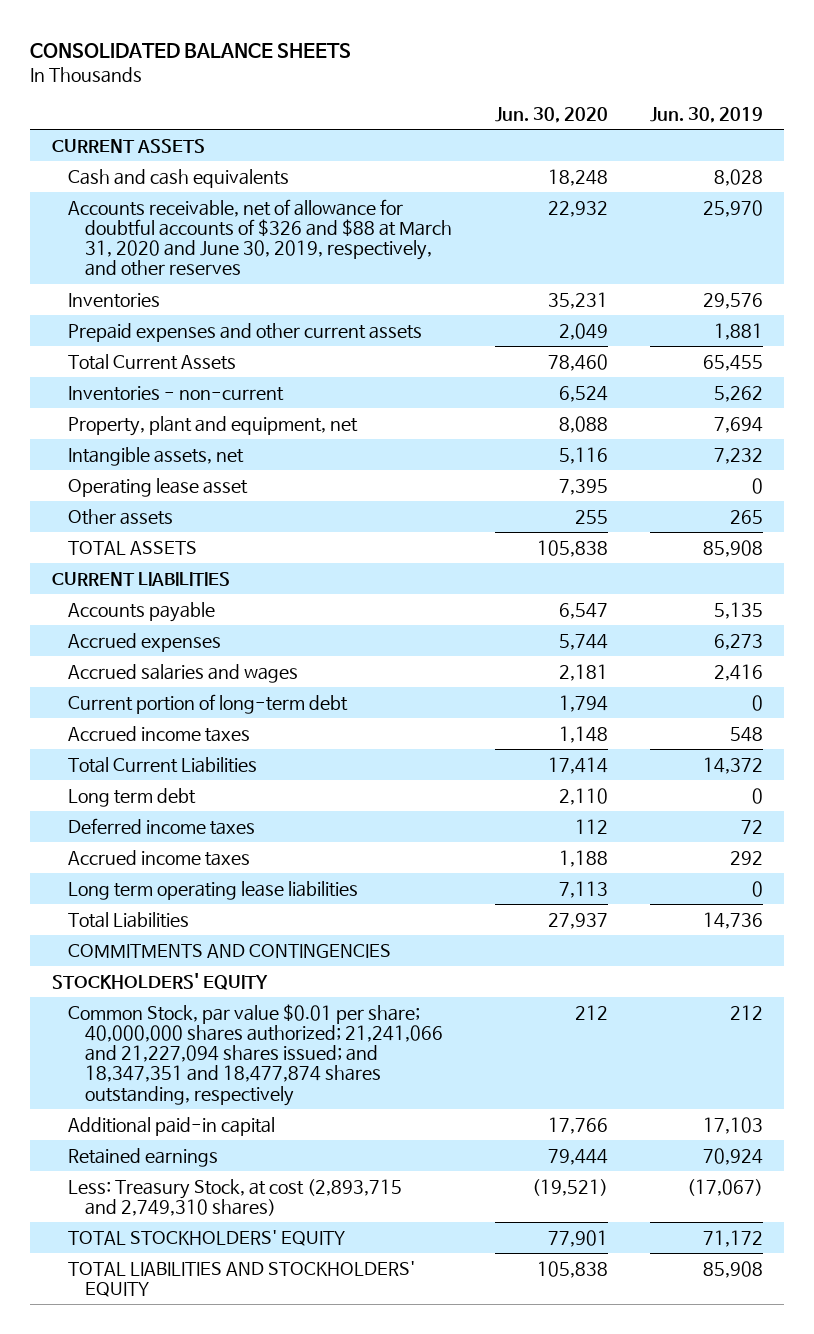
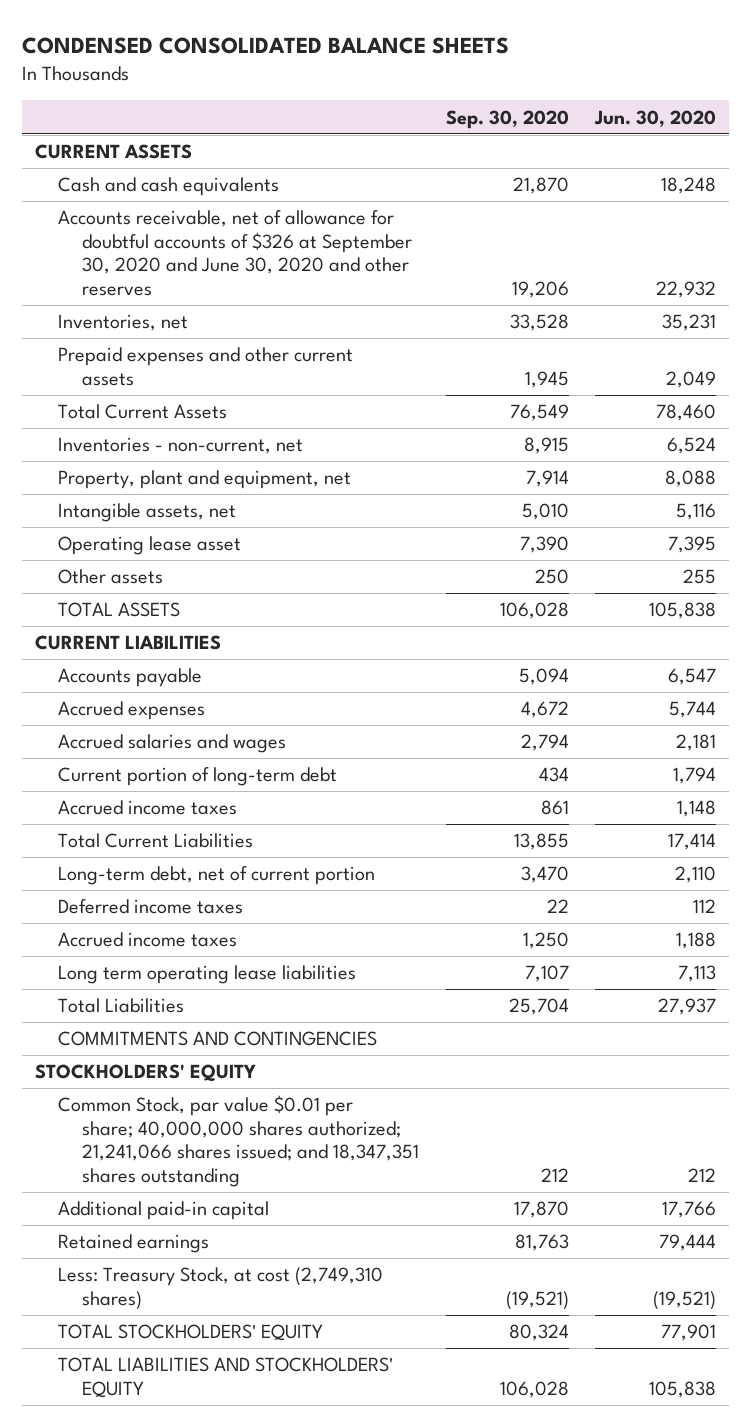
[30,42,352,58] CONSOLIDATED BALANCE SHEETS -> [21,36,509,54] CONDENSED CONSOLIDATED BALANCE SHEETS
[649,107,763,124] Jun. 30, 2019 -> none
none -> [445,109,569,129] Sep. 30, 2020
[68,198,453,277] Accounts receivable, net of allowance for doubtful accounts of $326 and $88 at March 31, 2020 and June 30, 2019, respectively, and other reserves -> [58,210,413,296] Accounts receivable, net of allowance for doubtful accounts of $326 at September 30, 2020 and June 30, 2020 and other reserves
[68,292,161,308] Inventories -> [58,314,189,332] Inventories, net
[68,385,285,401] Inventories - non-current -> [58,437,304,455] Inventories - non-current, net
[68,787,197,807] Long term debt -> [58,866,376,886] Long-term debt, net of current portion
[68,1003,444,1106] Common Stock, par value $0.01 per share; 40,000,000 shares authorized; 21,241,066 and 21,227,094 shares issued; and 18,347,351 and 18,477,874 shares outstanding, respectively -> [58,1095,420,1187] Common Stock, par value $0.01 per share; 40,000,000 shares authorized; 21,241,066 shares issued; and 18,347,351 shares outstanding
[68,1178,403,1217] Less: Treasury Stock, at cost (2,893,715 and 2,749,310 shares) -> [58,1267,384,1310] Less: Treasury Stock, at cost (2,749,310 shares)

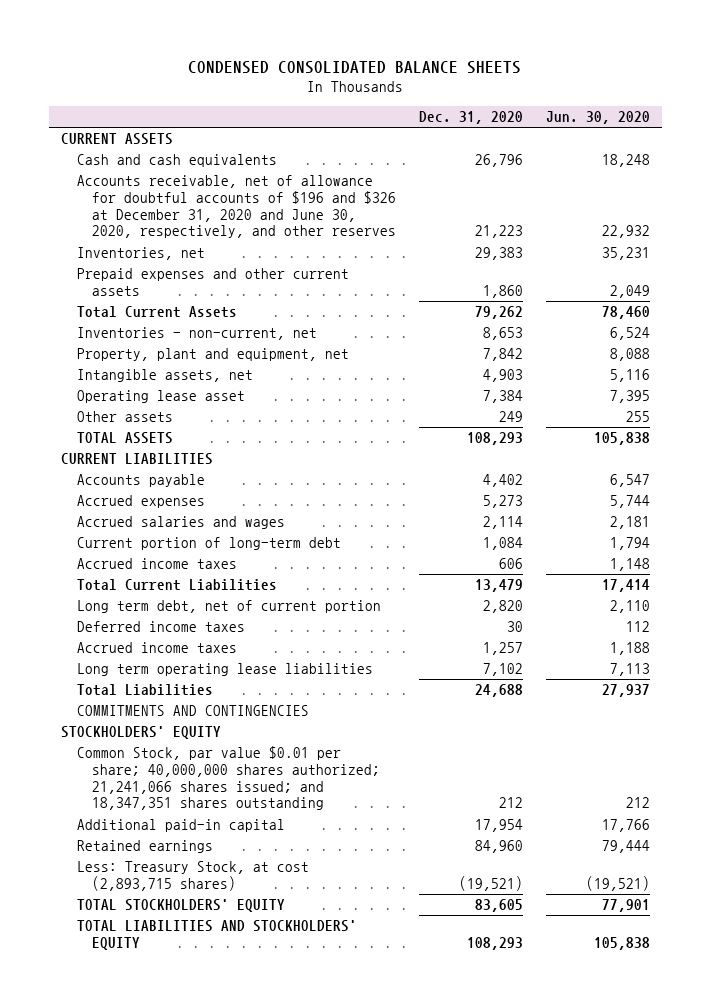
[445,109,569,129] Sep. 30, 2020 -> none
none -> [419,111,524,125] Dec. 31, 2020
[58,210,413,296] Accounts receivable, net of allowance for doubtful accounts of $326 at September 30, 2020 and June 30, 2020 and other reserves -> [76,175,397,239] Accounts receivable, net of allowance for doubtful accounts of $196 and $326 at December 31, 2020 and June 30, 2020, respectively, and other reserves
[58,866,376,886] Long-term debt, net of current portion -> [76,600,381,614] Long term debt, net of current portion
[58,1267,384,1310] Less: Treasury Stock, at cost (2,749,310 shares) -> [76,861,309,892] Less: Treasury Stock, at cost (2,893,715 shares)

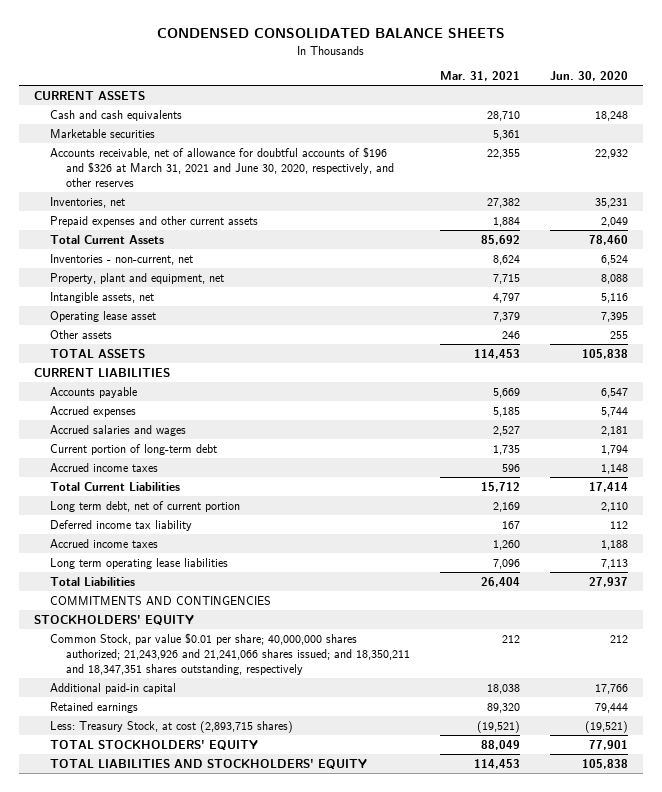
[419,111,524,125] Dec. 31, 2020 -> none
none -> [439,71,520,82] Mar. 31, 2021
none -> [50,128,156,139] Marketable securities
[76,175,397,239] Accounts receivable, net of allowance for doubtful accounts of $196 and $326 at December 31, 2020 and June 30, 2020, respectively, and other reserves -> [50,146,394,187] Accounts receivable, net of allowance for doubtful accounts of $196 and $326 at March 31, 2021 and June 30, 2020, respectively, and other reserves
[76,621,245,633] Deferred income taxes -> [50,519,193,531] Deferred income tax liability
[76,746,381,811] Common Stock, par value $0.01 per share; 40,000,000 shares authorized; 21,241,066 shares issued; and 18,347,351 shares outstanding -> [50,632,410,675] Common Stock, par value $0.01 per share; 40,000,000 shares authorized; 21,243,926 and 21,241,066 shares issued; and 18,350,211 and 18,347,351 shares outstanding, respectively

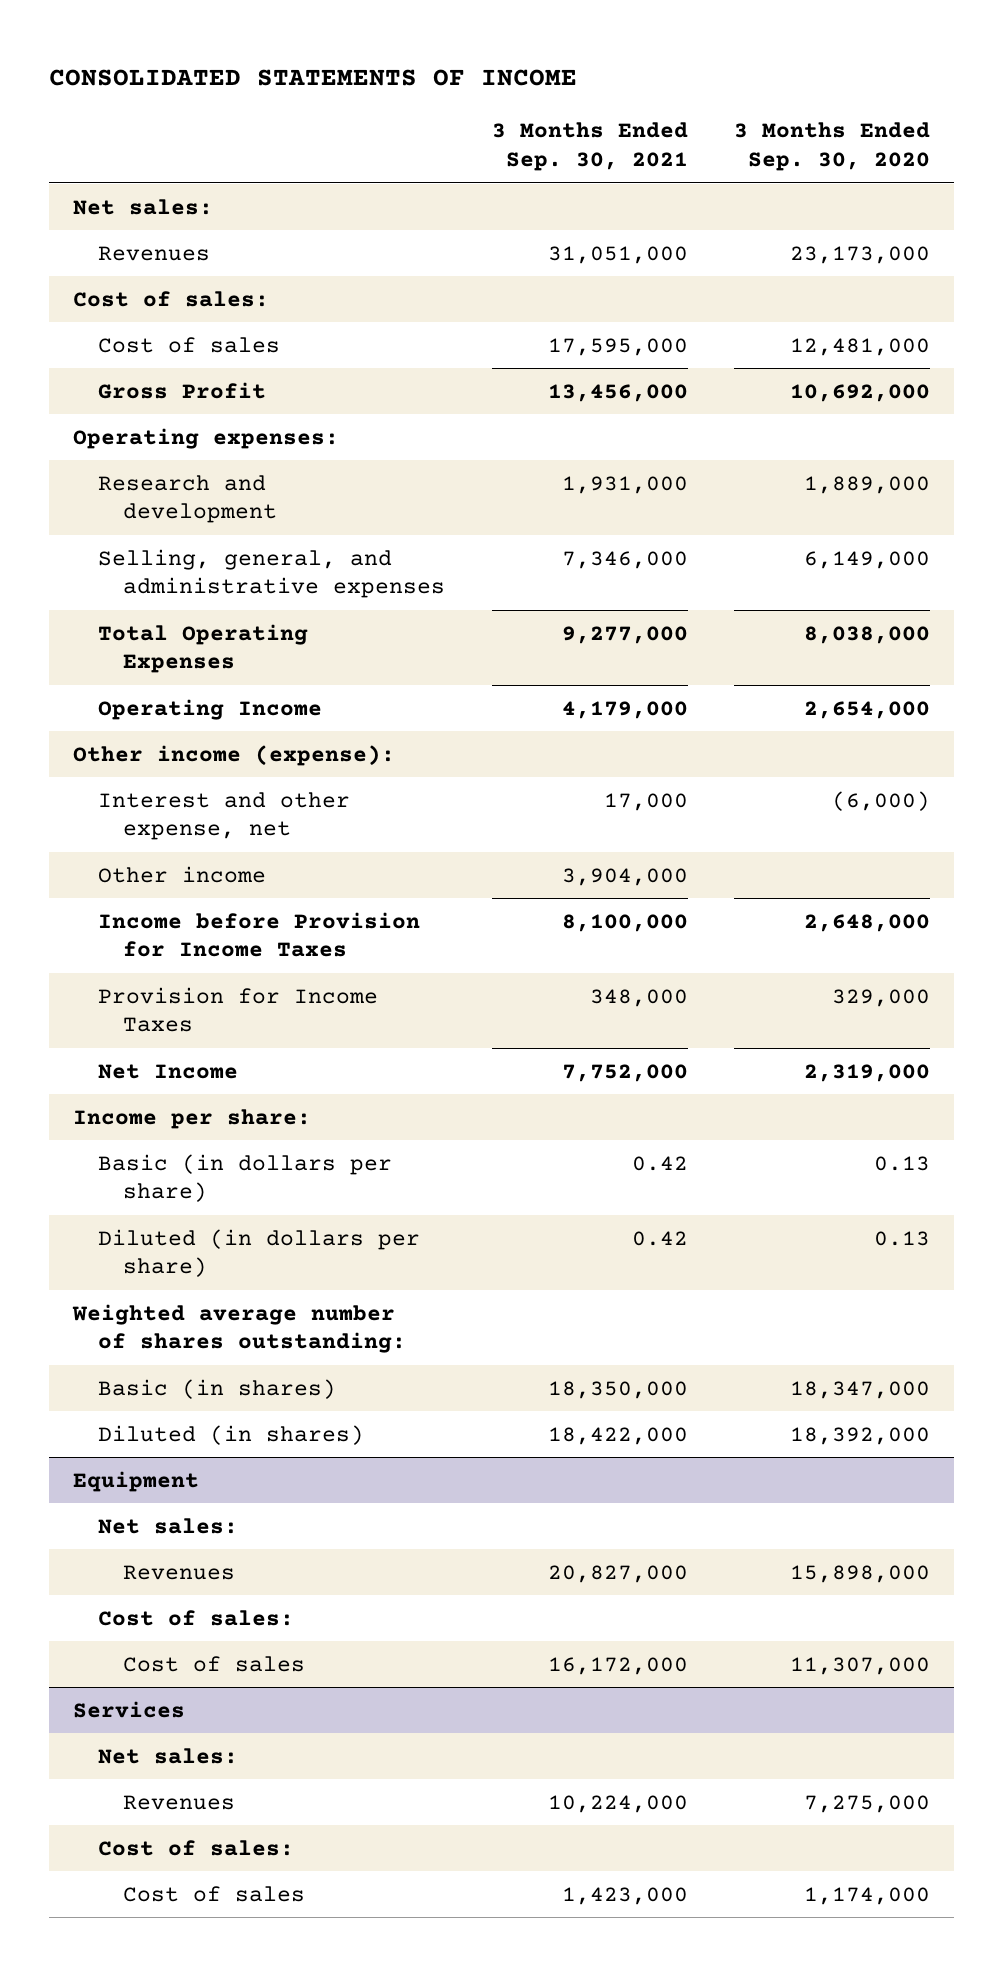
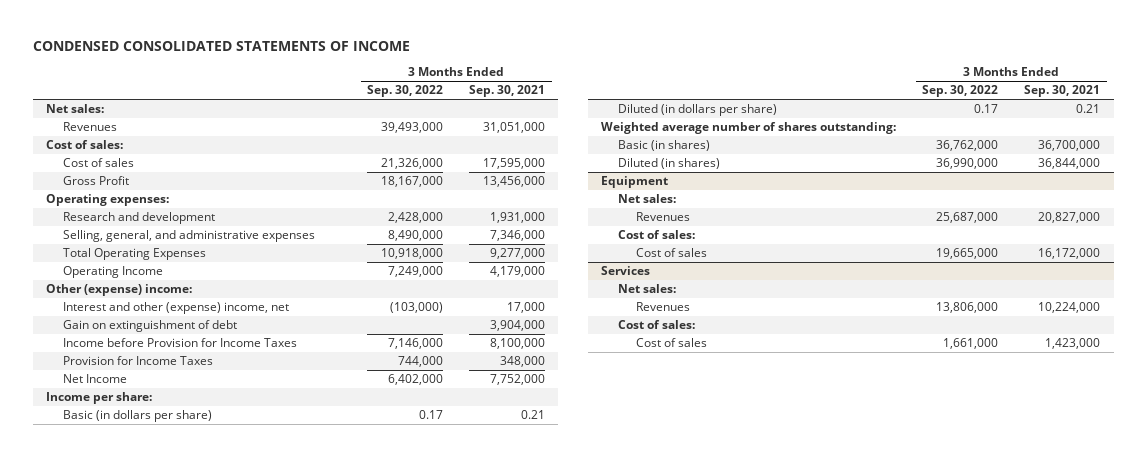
[49,68,578,86] CONSOLIDATED STATEMENTS OF INCOME -> [32,41,410,52] CONDENSED CONSOLIDATED STATEMENTS OF INCOME
[734,122,931,172] 3 Months Ended Sep. 30, 2020 -> none
none -> [367,85,444,98] Sep. 30, 2022
[72,744,395,766] Other income (expense): -> [46,284,193,297] Other (expense) income:
[98,791,351,841] Interest and other expense, net -> [63,302,290,315] Interest and other (expense) income, net
[98,865,267,883] Other income -> [63,320,238,333] Gain on extinguishment of debt
[631,1155,688,1171] 0.42 -> [521,410,546,420] 0.21
[631,1230,688,1246] 0.42 -> [1076,104,1101,114] 0.21
[547,1380,688,1399] 18,350,000 -> [1038,140,1101,152] 36,700,000
[547,1426,688,1445] 18,422,000 -> [1038,158,1101,170] 36,844,000

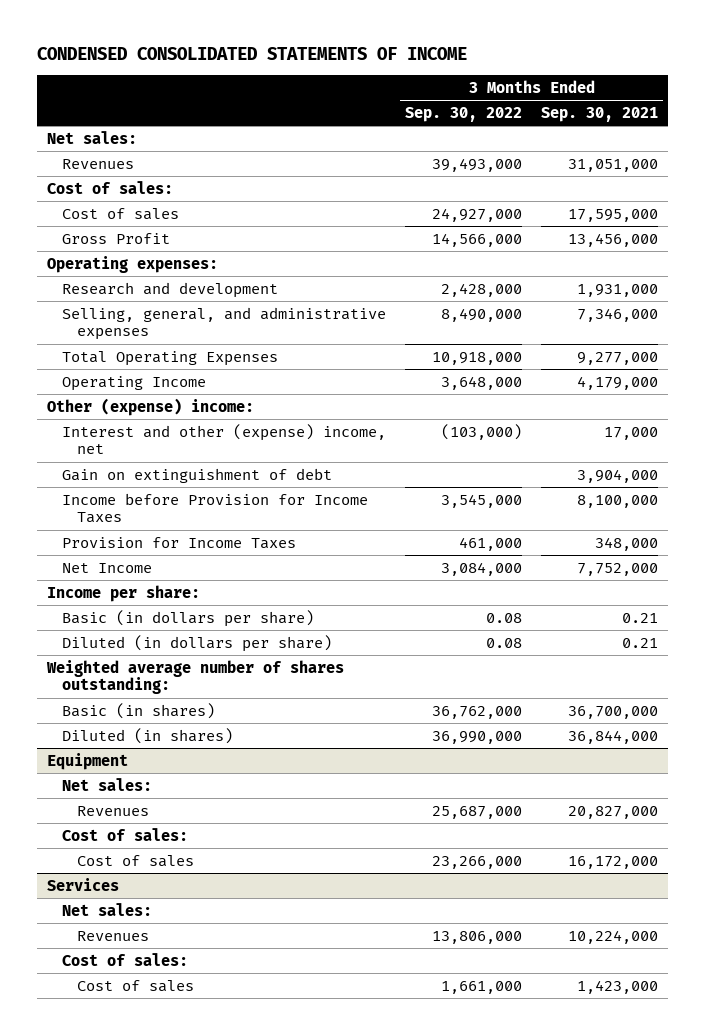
[381,158,444,170] 21,326,000 -> [431,207,522,222] 24,927,000
[381,176,444,188] 18,167,000 -> [431,232,522,247] 14,566,000
[388,266,444,278] 7,249,000 -> [440,375,522,390] 3,648,000
[388,338,444,350] 7,146,000 -> [440,493,522,508] 3,545,000
[398,356,444,368] 744,000 -> [458,536,522,551] 461,000
[388,374,444,386] 6,402,000 -> [440,561,522,576] 3,084,000
[419,410,444,420] 0.17 -> [485,612,522,623] 0.08
[974,104,999,114] 0.17 -> [485,637,522,648] 0.08
[936,248,999,260] 19,665,000 -> [431,855,522,869] 23,266,000

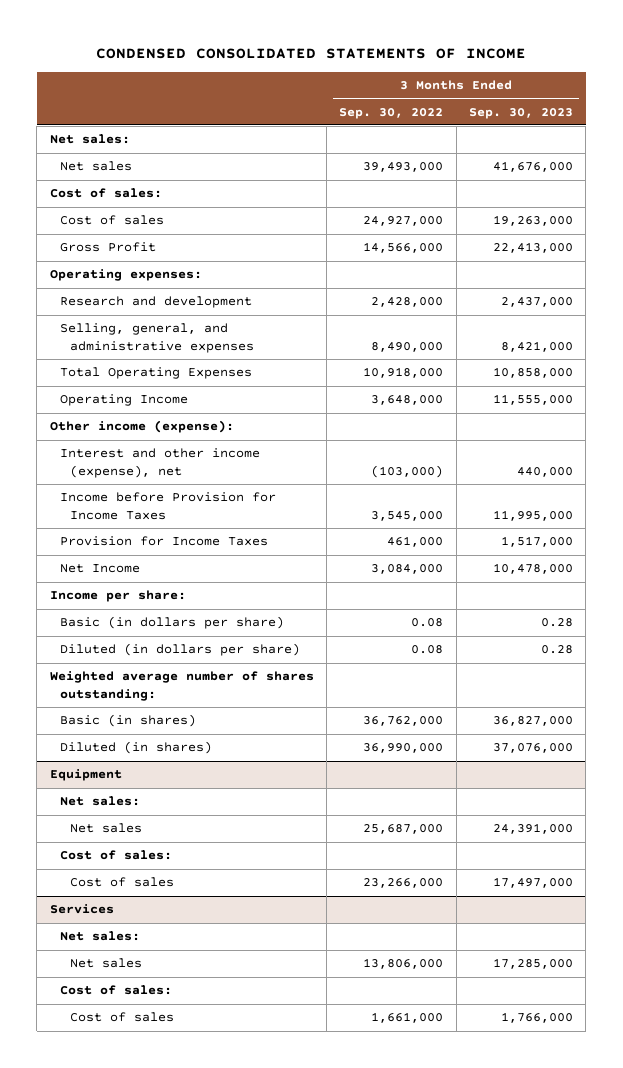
[541,107,659,123] Sep. 30, 2021 -> none
none -> [468,107,573,119] Sep. 30, 2023
[61,158,134,169] Revenues -> [59,161,132,172] Net sales
[61,467,332,483] Gain on extinguishment of debt -> none
[46,397,254,416] Other (expense) income: -> [49,420,234,434] Other income (expense):
[61,423,386,455] Interest and other (expense) income, net -> [59,448,260,478] Interest and other income (expense), net
[76,805,149,816] Revenues -> [69,823,142,834] Net sales
[76,930,149,941] Revenues -> [69,958,142,969] Net sales

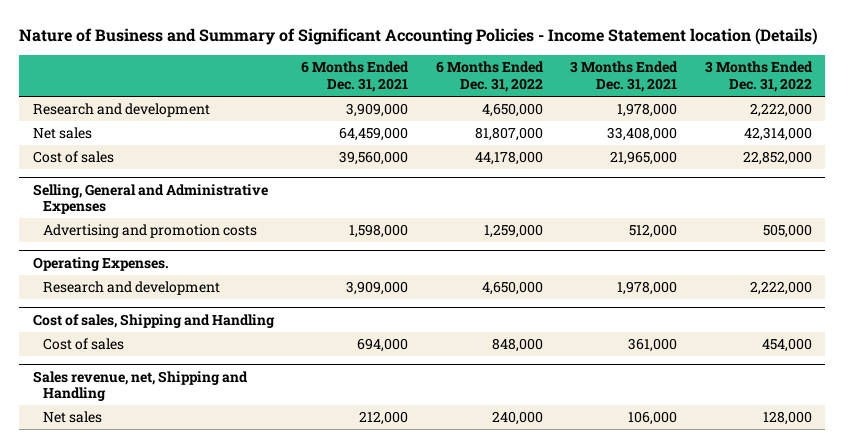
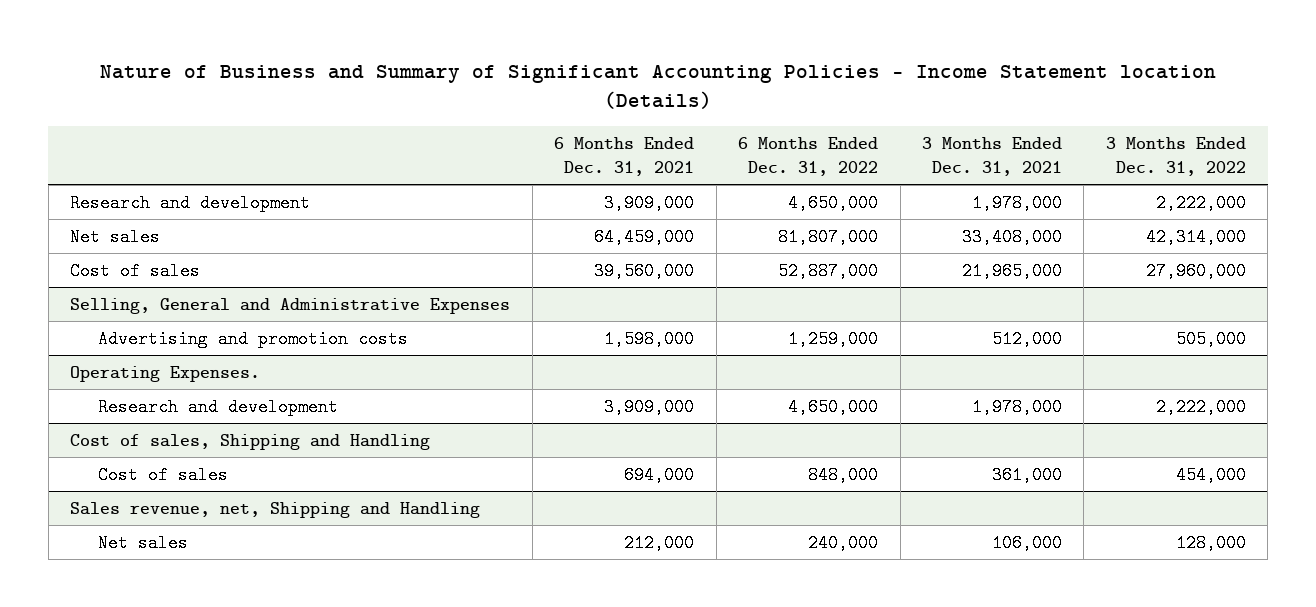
[474,151,543,166] 44,178,000 -> [778,261,879,280] 52,887,000
[742,151,812,166] 22,852,000 -> [1145,261,1246,280] 27,960,000

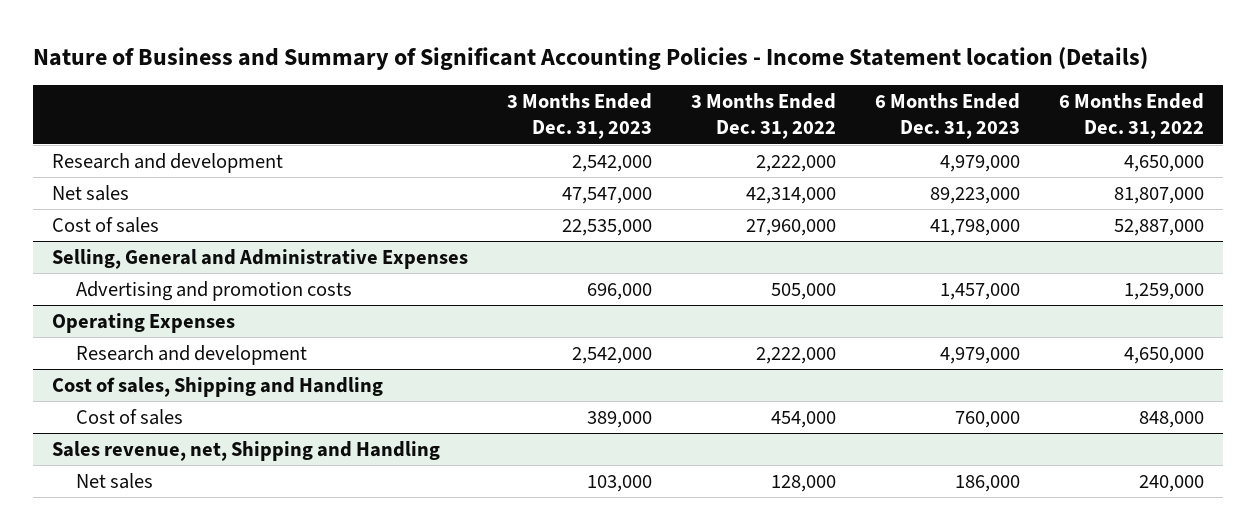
[554,136,695,176] 6 Months Ended Dec. 31, 2021 -> none
[922,136,1063,176] 3 Months Ended Dec. 31, 2021 -> none
none -> [507,93,653,140] 3 Months Ended Dec. 31, 2023
none -> [874,93,1020,140] 6 Months Ended Dec. 31, 2023
[70,365,261,382] Operating Expenses. -> [52,312,236,333] Operating Expenses

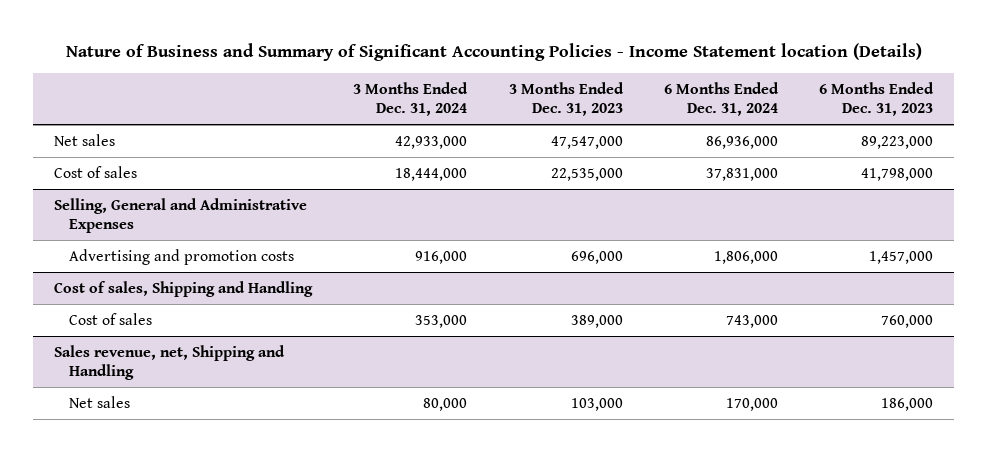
[690,93,836,140] 3 Months Ended Dec. 31, 2022 -> none
[1058,93,1204,140] 6 Months Ended Dec. 31, 2022 -> none
none -> [353,81,469,117] 3 Months Ended Dec. 31, 2024
none -> [664,81,780,117] 6 Months Ended Dec. 31, 2024
[52,152,284,173] Research and development -> none
[52,312,236,333] Operating Expenses -> none
[75,344,307,365] Research and development -> none

